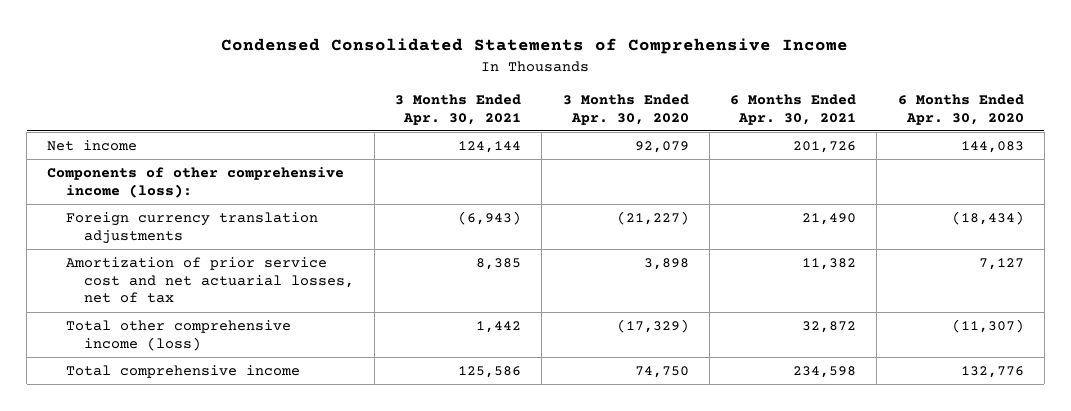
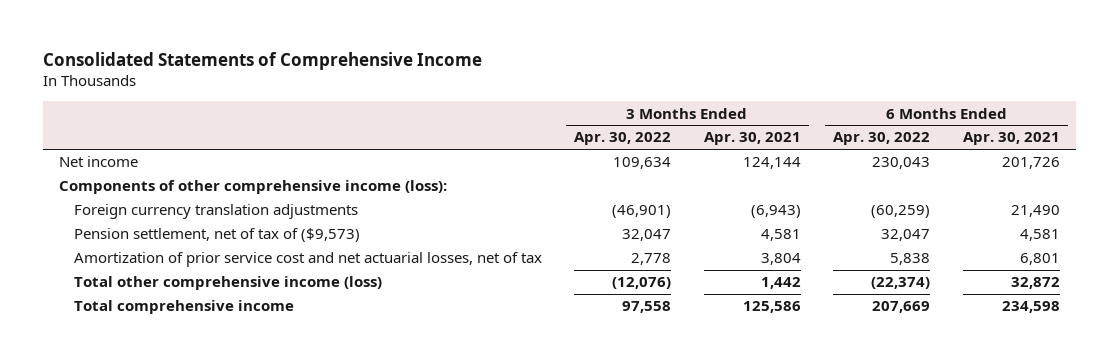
[221,38,849,55] Condensed Consolidated Statements of Comprehensive Income -> [43,52,483,71] Consolidated Statements of Comprehensive Income
[562,94,689,125] 3 Months Ended Apr. 30, 2020 -> none
[897,94,1024,125] 6 Months Ended Apr. 30, 2020 -> none
none -> [574,132,672,146] Apr. 30, 2022
none -> [833,132,931,146] Apr. 30, 2022
none -> [73,228,360,243] Pension settlement, net of tax of ($9,573)
[476,258,522,271] 8,385 -> [760,253,801,266] 3,804
[802,258,857,271] 11,382 -> [1019,253,1060,266] 6,801

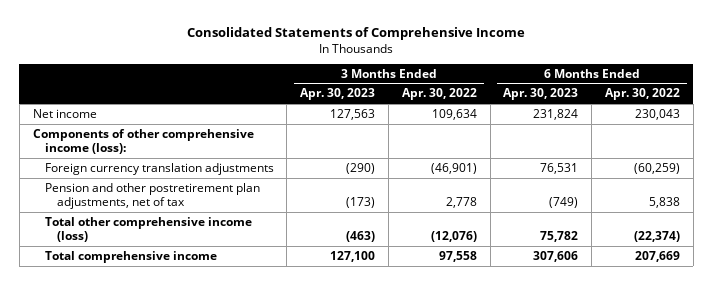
[703,132,801,146] Apr. 30, 2021 -> none
[962,132,1060,146] Apr. 30, 2021 -> none
none -> [300,88,376,101] Apr. 30, 2023
none -> [503,88,579,101] Apr. 30, 2023
[73,228,360,243] Pension settlement, net of tax of ($9,573) -> none
[73,252,542,268] Amortization of prior service cost and net actuarial losses, net of tax -> [44,182,260,210] Pension and other postretirement plan adjustments, net of tax

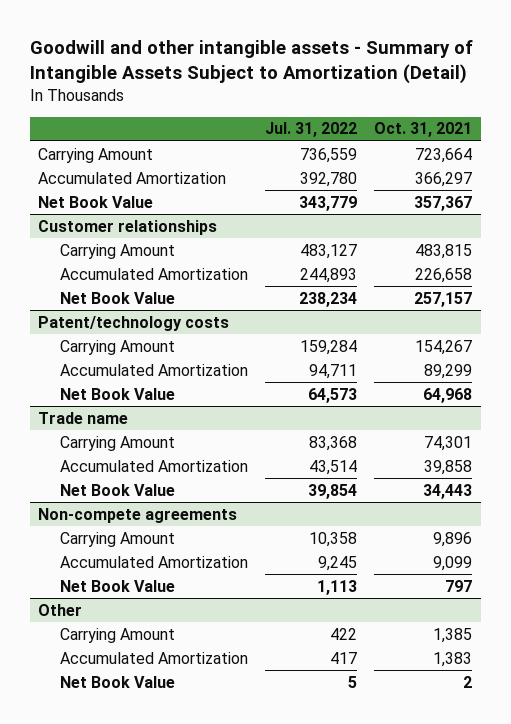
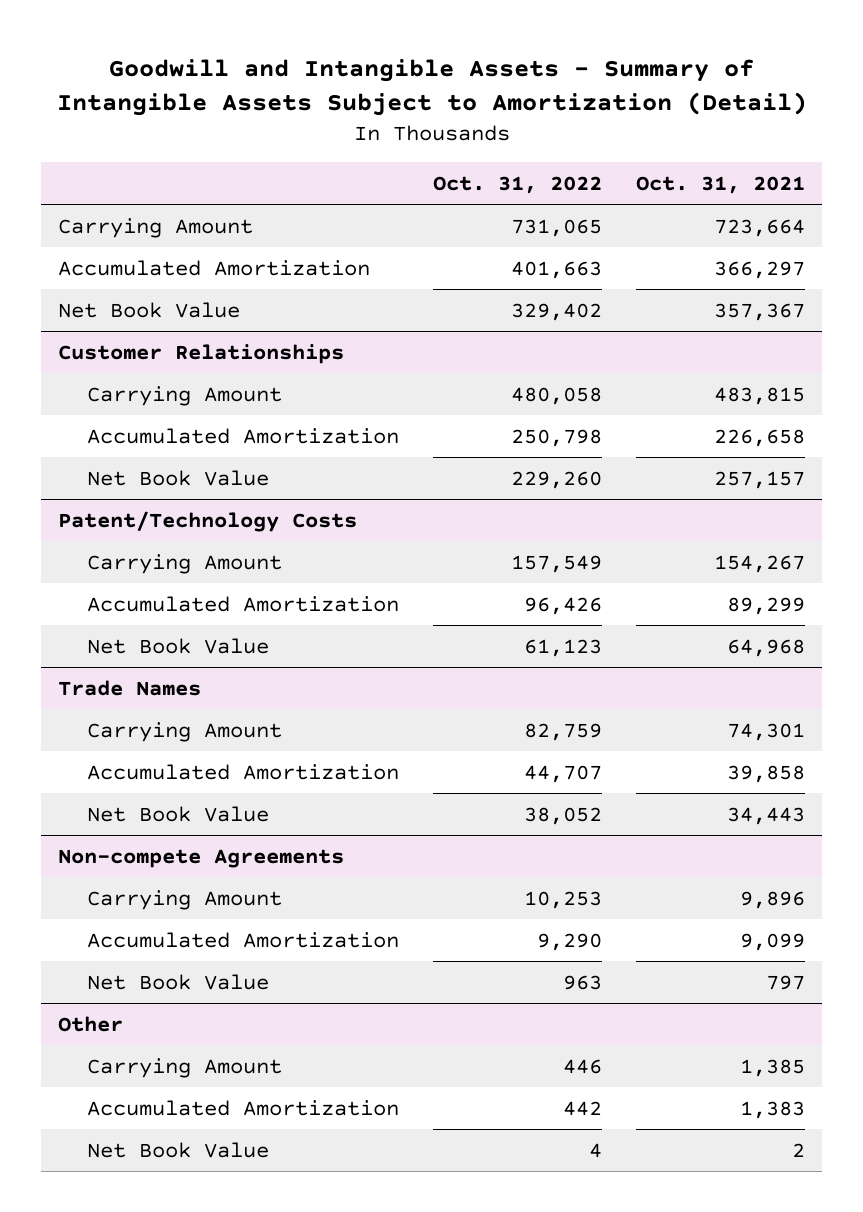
[29,40,473,85] Goodwill and other intangible assets - Summary of Intangible Assets Subject to Amortization (Detail) -> [56,58,807,117] Goodwill and Intangible Assets - Summary of Intangible Assets Subject to Amortization (Detail)
[264,122,357,138] Jul. 31, 2022 -> none
none -> [433,176,603,195] Oct. 31, 2022
[38,219,218,235] Customer relationships -> [57,343,344,364] Customer Relationships
[38,315,230,331] Patent/technology costs -> [57,510,357,532] Patent/Technology Costs
[38,411,129,424] Trade name -> [57,679,201,696] Trade Names
[38,507,238,523] Non-compete agreements -> [57,848,344,868] Non-compete Agreements

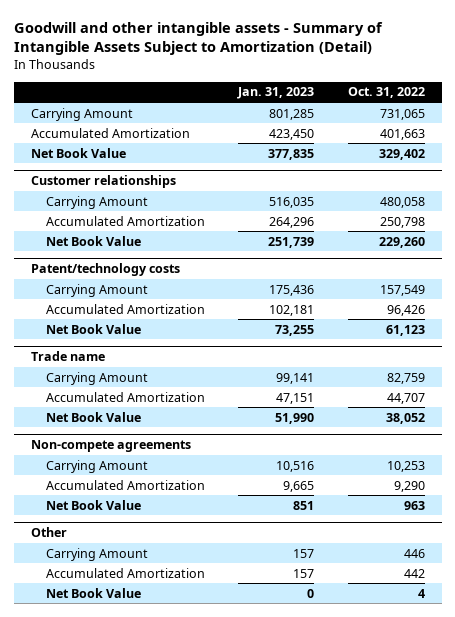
[56,58,807,117] Goodwill and Intangible Assets - Summary of Intangible Assets Subject to Amortization (Detail) -> [13,22,383,56] Goodwill and other intangible assets - Summary of Intangible Assets Subject to Amortization (Detail)
[636,176,806,195] Oct. 31, 2021 -> none
none -> [237,87,315,100] Jan. 31, 2023
[57,343,344,364] Customer Relationships -> [30,174,176,188] Customer relationships
[57,510,357,532] Patent/Technology Costs -> [30,262,180,276] Patent/technology costs
[57,679,201,696] Trade Names -> [30,350,105,361] Trade name
[57,848,344,868] Non-compete Agreements -> [30,439,191,452] Non-compete agreements

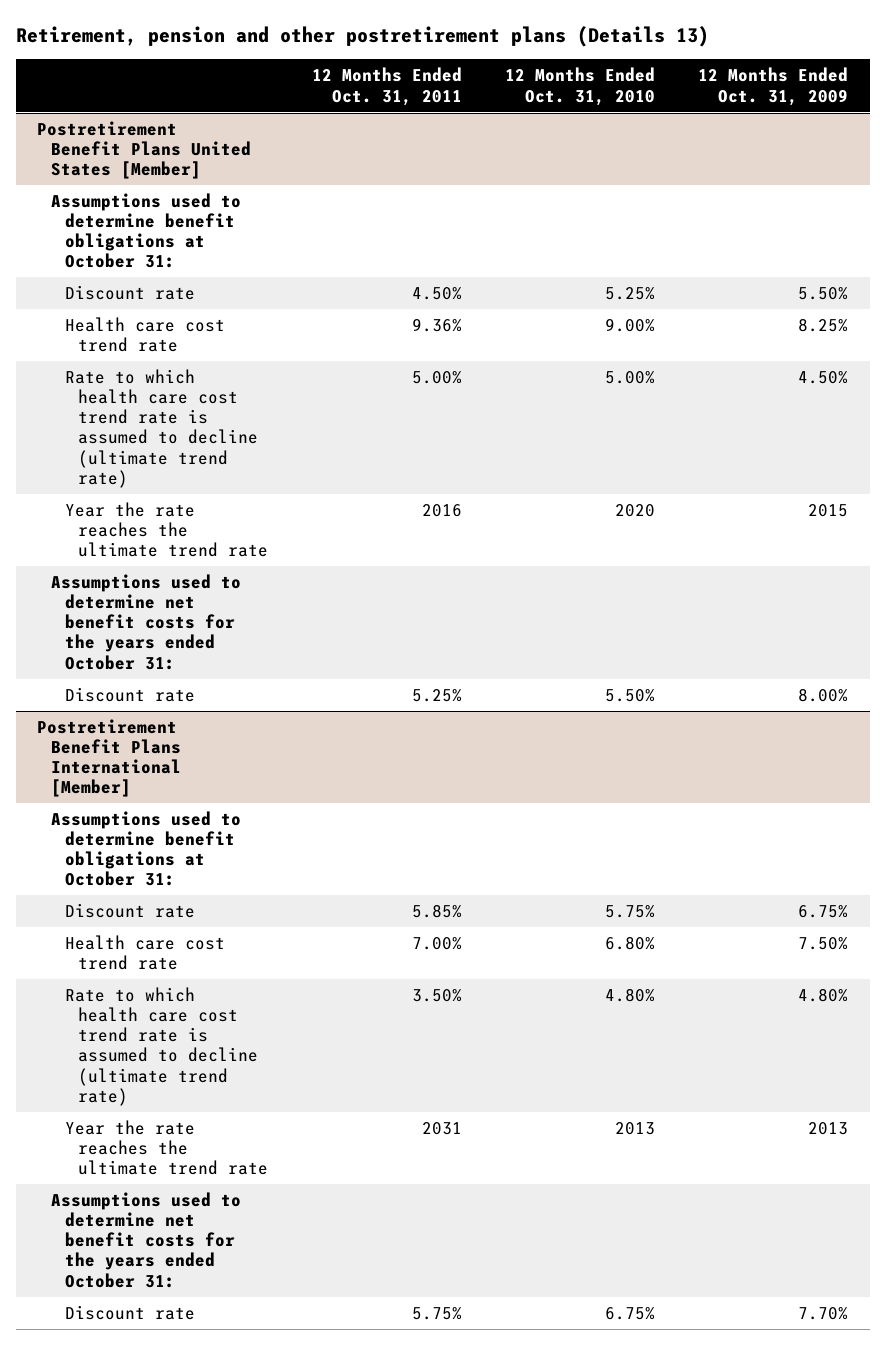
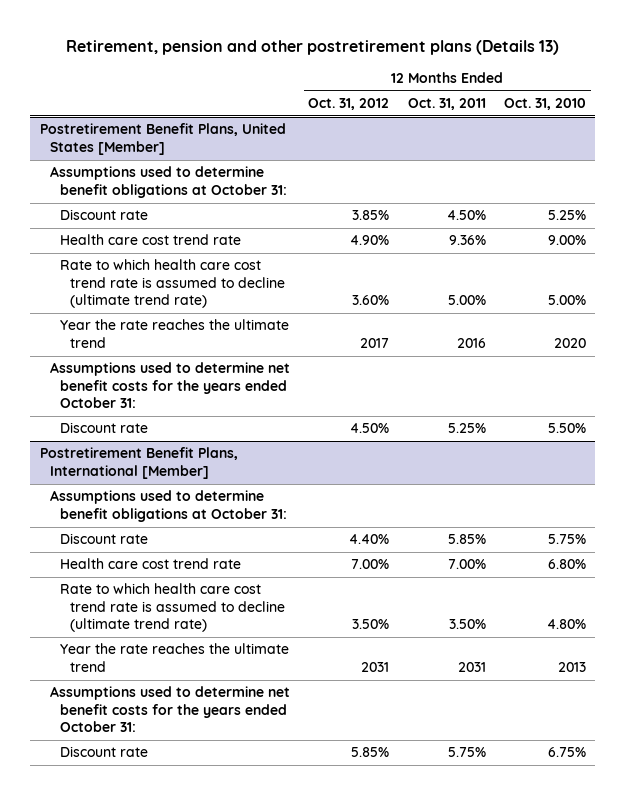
[698,67,849,106] 12 Months Ended Oct. 31, 2009 -> none
none -> [308,98,390,111] Oct. 31, 2012
[37,121,252,180] Postretirement Benefit Plans United States [Member] -> [39,123,286,155] Postretirement Benefit Plans, United States [Member]
[64,502,269,558] Year the rate reaches the ultimate trend rate -> [59,319,289,348] Year the rate reaches the ultimate trend
[37,719,182,798] Postretirement Benefit Plans International [Member] -> [39,447,238,479] Postretirement Benefit Plans, International [Member]
[64,1120,269,1176] Year the rate reaches the ultimate trend rate -> [59,643,289,672] Year the rate reaches the ultimate trend

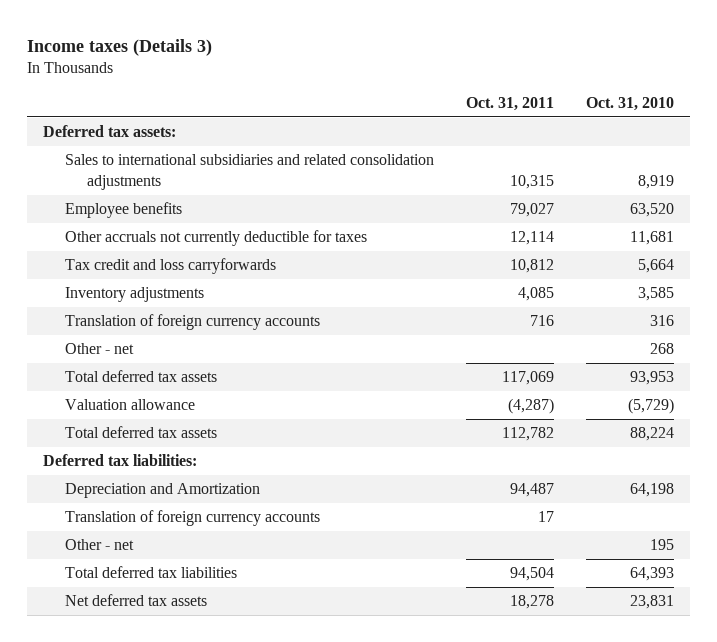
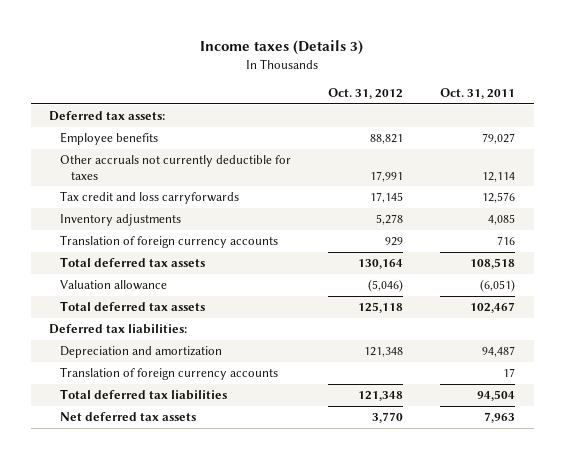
[585,96,674,111] Oct. 31, 2010 -> none
none -> [328,88,404,100] Oct. 31, 2012
[64,154,434,190] Sales to international subsidiaries and related consolidation adjustments -> none
[509,259,554,274] 10,812 -> [482,192,516,204] 12,576
[64,343,134,355] Other - net -> none
[501,371,554,386] 117,069 -> [470,258,516,270] 108,518
[507,398,554,415] (4,287) -> [480,279,516,293] (6,051)
[501,427,554,442] 112,782 -> [470,302,516,314] 102,467
[64,483,260,499] Depreciation and Amortization -> [60,346,223,359] Depreciation and amortization
[64,539,134,551] Other - net -> none
[509,595,554,610] 18,278 -> [484,412,516,424] 7,963

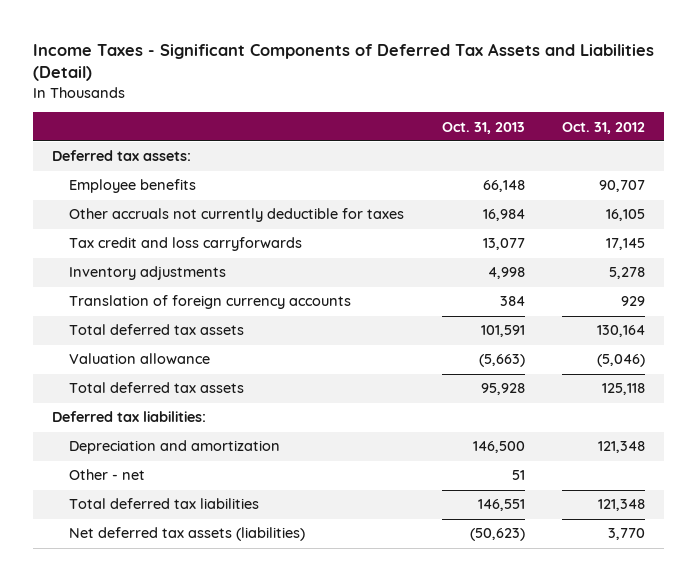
[200,40,364,56] Income taxes (Details 3) -> [33,42,655,82] Income Taxes - Significant Components of Deferred Tax Assets and Liabilities (Detail)
[440,88,516,100] Oct. 31, 2011 -> none
none -> [441,121,525,134] Oct. 31, 2013
[370,134,404,145] 88,821 -> [599,180,646,193] 90,707
[370,170,404,182] 17,991 -> [606,209,646,222] 16,105
[60,367,279,381] Translation of foreign currency accounts -> none
none -> [68,469,145,481] Other - net
[60,412,197,422] Net deferred tax assets -> [68,527,305,542] Net deferred tax assets (liabilities)

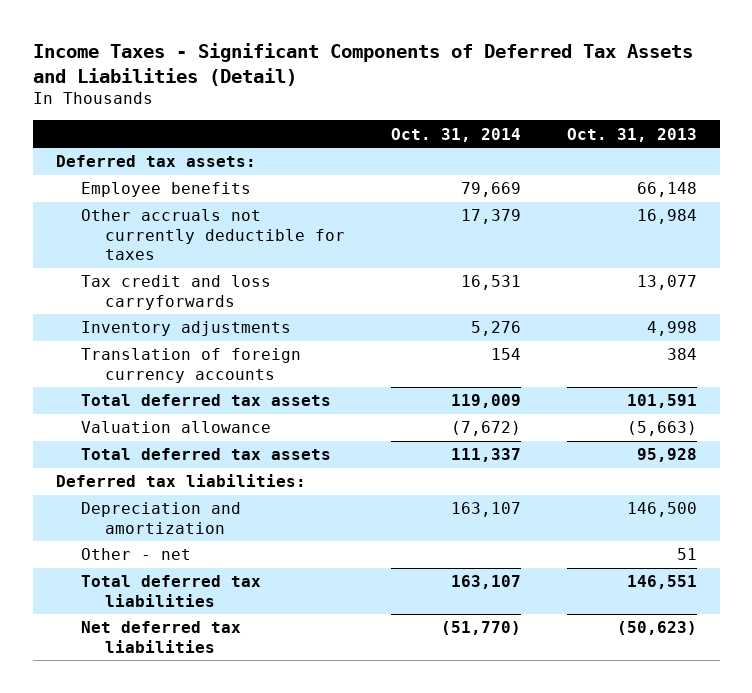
[562,121,646,134] Oct. 31, 2012 -> none
none -> [390,127,521,142] Oct. 31, 2014
[68,527,305,542] Net deferred tax assets (liabilities) -> [80,621,241,653] Net deferred tax liabilities

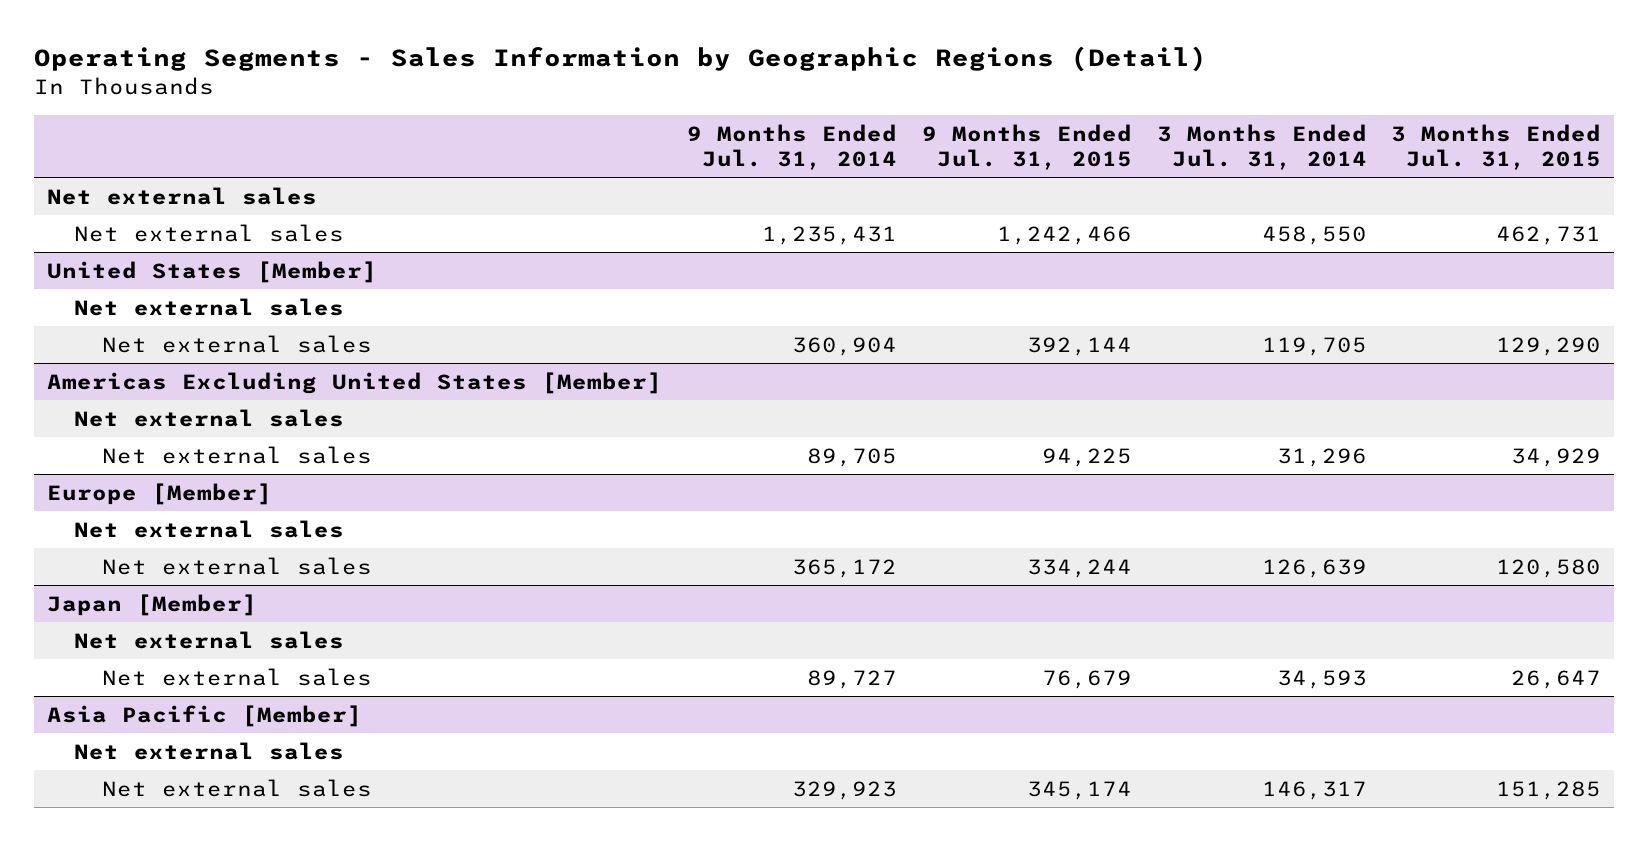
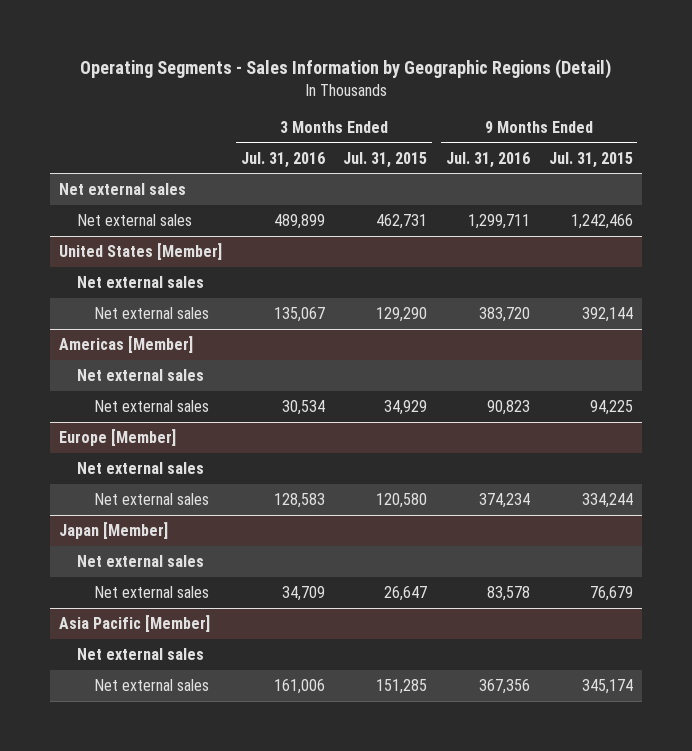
[686,123,897,170] 9 Months Ended Jul. 31, 2014 -> none
[1156,123,1367,170] 3 Months Ended Jul. 31, 2014 -> none
none -> [240,151,325,168] Jul. 31, 2016
none -> [446,151,531,168] Jul. 31, 2016
[46,371,662,394] Americas Excluding United States [Member] -> [59,336,194,354] Americas [Member]

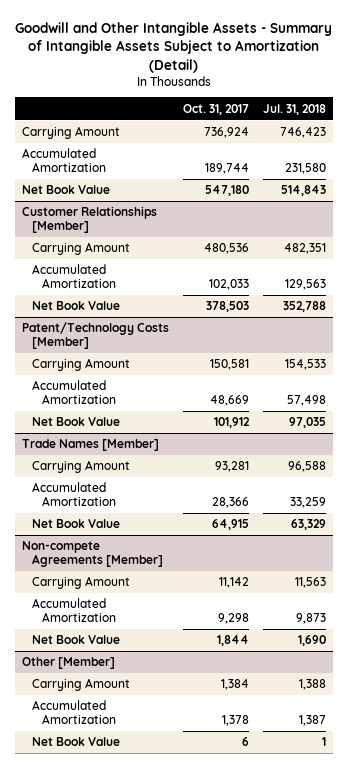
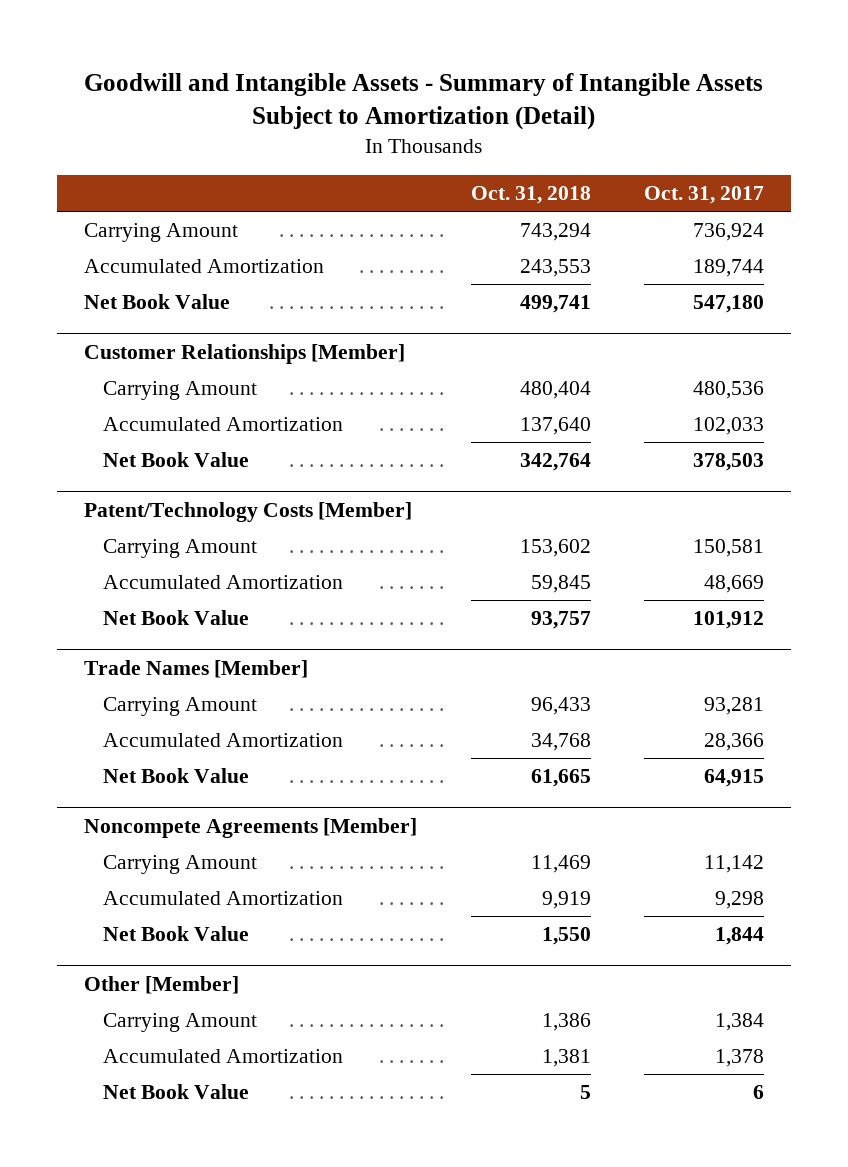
[14,22,332,73] Goodwill and Other Intangible Assets - Summary of Intangible Assets Subject to Amortization (Detail) -> [84,72,764,131] Goodwill and Intangible Assets - Summary of Intangible Assets Subject to Amortization (Detail)
[262,103,326,115] Jul. 31, 2018 -> none
none -> [470,186,591,205] Oct. 31, 2018
[21,541,163,568] Non-compete Agreements [Member] -> [84,817,418,838] Noncompete Agreements [Member]

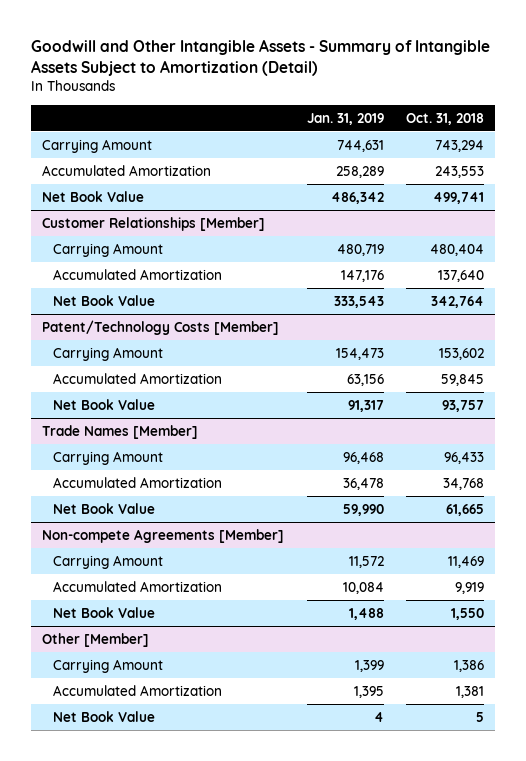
[84,72,764,131] Goodwill and Intangible Assets - Summary of Intangible Assets Subject to Amortization (Detail) -> [30,38,490,76] Goodwill and Other Intangible Assets - Summary of Intangible Assets Subject to Amortization (Detail)
[644,186,765,205] Oct. 31, 2017 -> none
none -> [306,112,384,125] Jan. 31, 2019
[84,817,418,838] Noncompete Agreements [Member] -> [42,528,285,543] Non-compete Agreements [Member]

